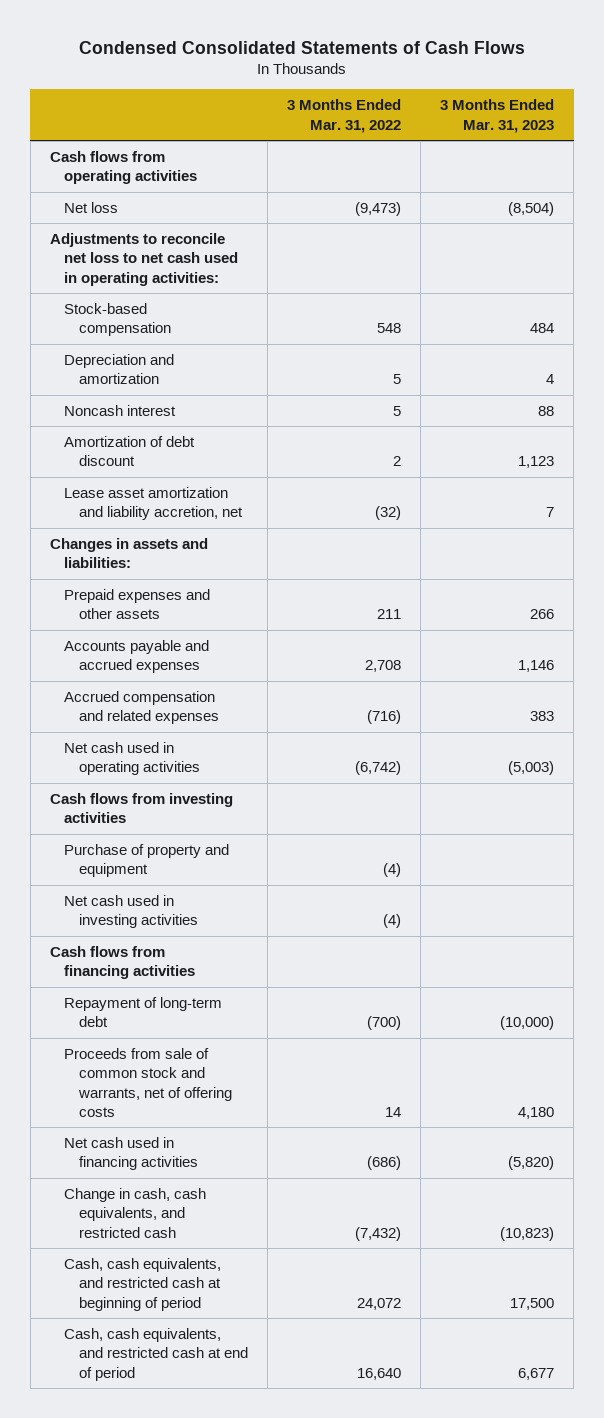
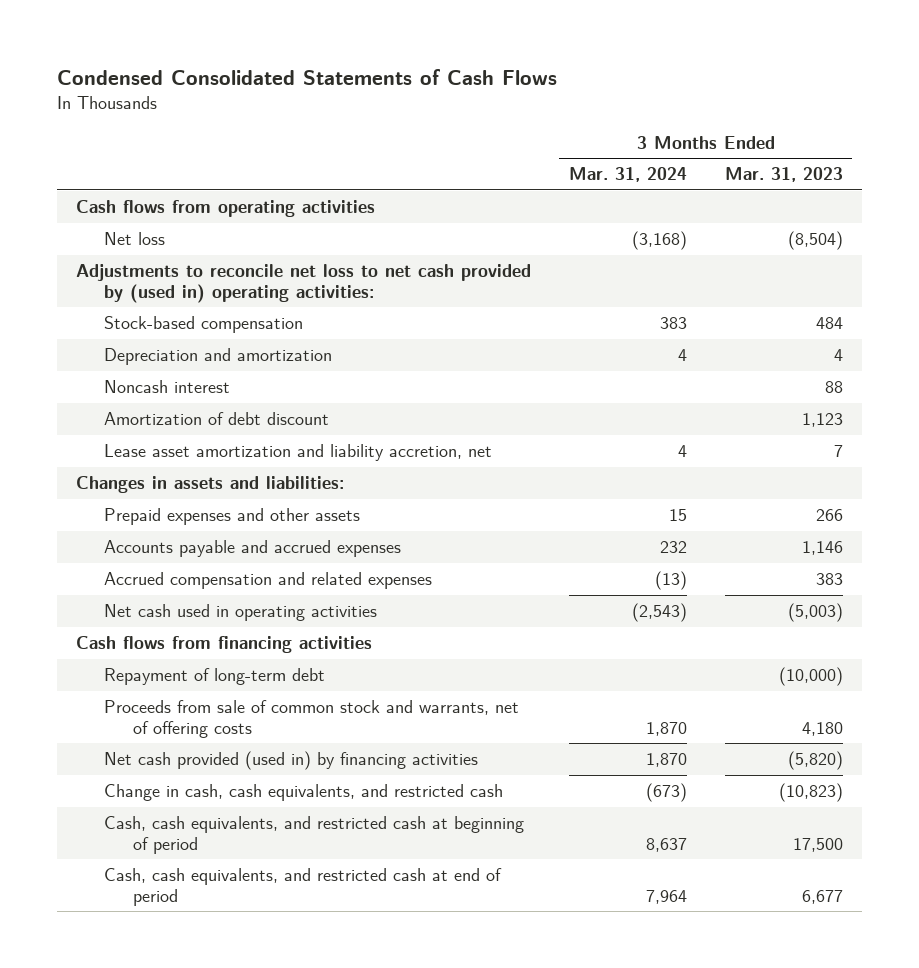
[287,99,402,133] 3 Months Ended Mar. 31, 2022 -> none
none -> [568,167,687,183] Mar. 31, 2024
[49,232,239,286] Adjustments to reconcile net loss to net cash used in operating activities: -> [75,264,531,303] Adjustments to reconcile net loss to net cash provided by (used in) operating activities:
[49,792,233,824] Cash flows from investing activities -> none
[64,843,230,878] Purchase of property and equipment -> none
[64,894,198,929] Net cash used in investing activities -> none
[64,1136,198,1171] Net cash used in financing activities -> [104,751,479,771] Net cash provided (used in) by financing activities

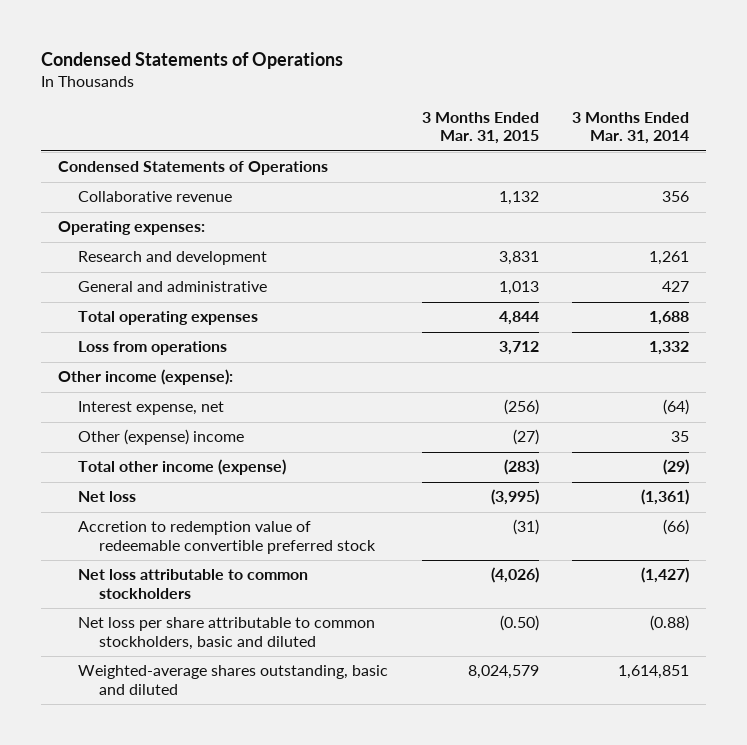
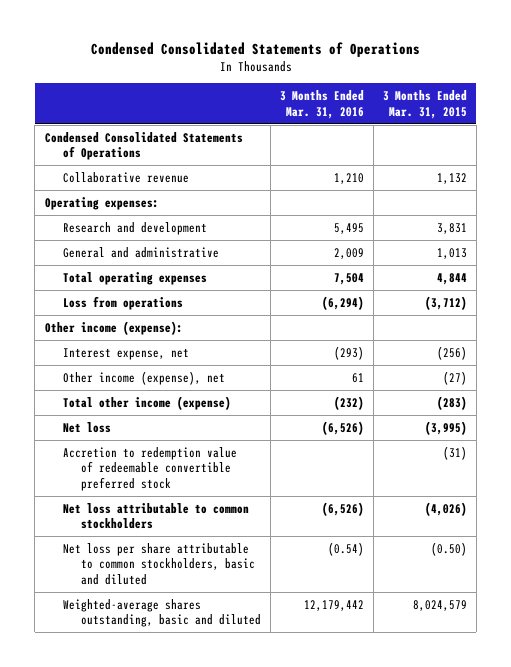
[41,51,344,69] Condensed Statements of Operations -> [90,42,420,58] Condensed Consolidated Statements of Operations
[572,111,690,145] 3 Months Ended Mar. 31, 2014 -> none
none -> [279,90,364,119] 3 Months Ended Mar. 31, 2016
[57,161,328,176] Condensed Statements of Operations -> [44,131,243,161] Condensed Consolidated Statements of Operations
[498,341,539,356] 3,712 -> [424,295,467,310] (3,712)
[78,429,245,446] Other (expense) income -> [62,370,225,385] Other income (expense), net

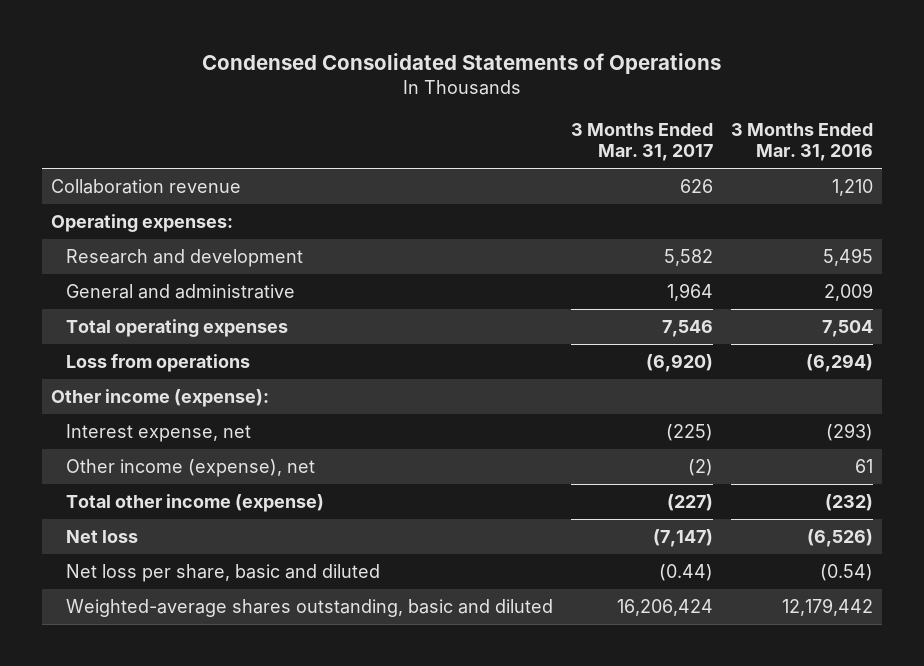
[382,90,467,119] 3 Months Ended Mar. 31, 2015 -> none
none -> [570,122,713,162] 3 Months Ended Mar. 31, 2017
[44,131,243,161] Condensed Consolidated Statements of Operations -> none
[62,171,189,183] Collaborative revenue -> [51,178,242,194] Collaboration revenue
[62,446,237,492] Accretion to redemption value of redeemable convertible preferred stock -> none
[62,502,249,530] Net loss attributable to common stockholders -> none
[62,542,255,586] Net loss per share attributable to common stockholders, basic and diluted -> [65,563,380,582] Net loss per share, basic and diluted

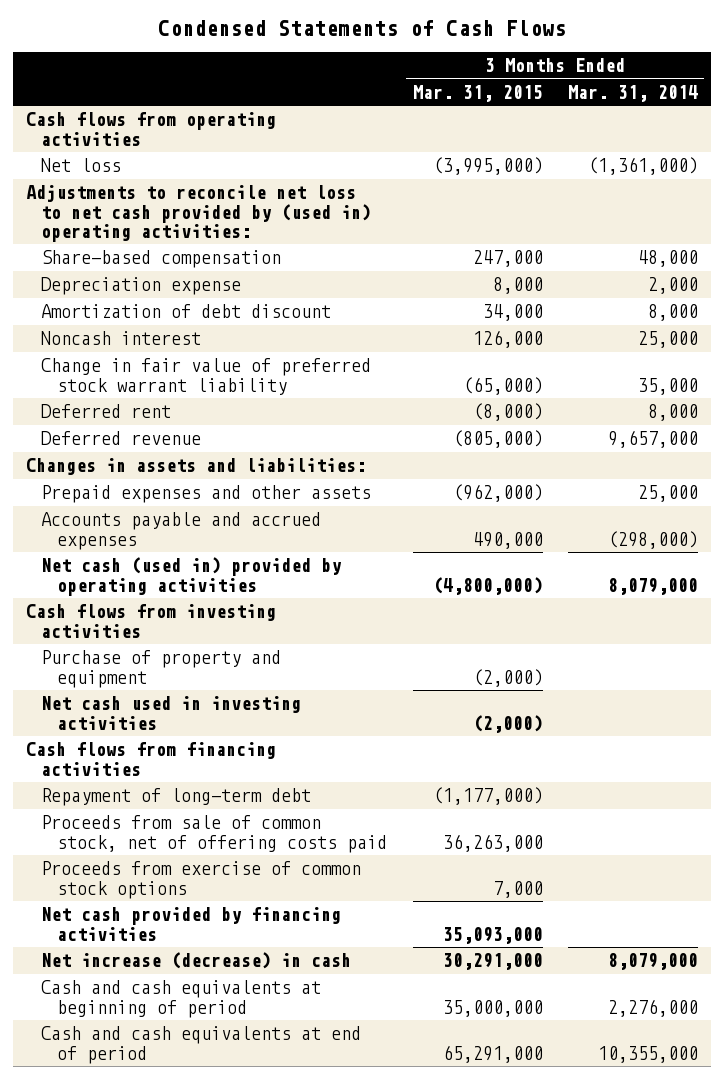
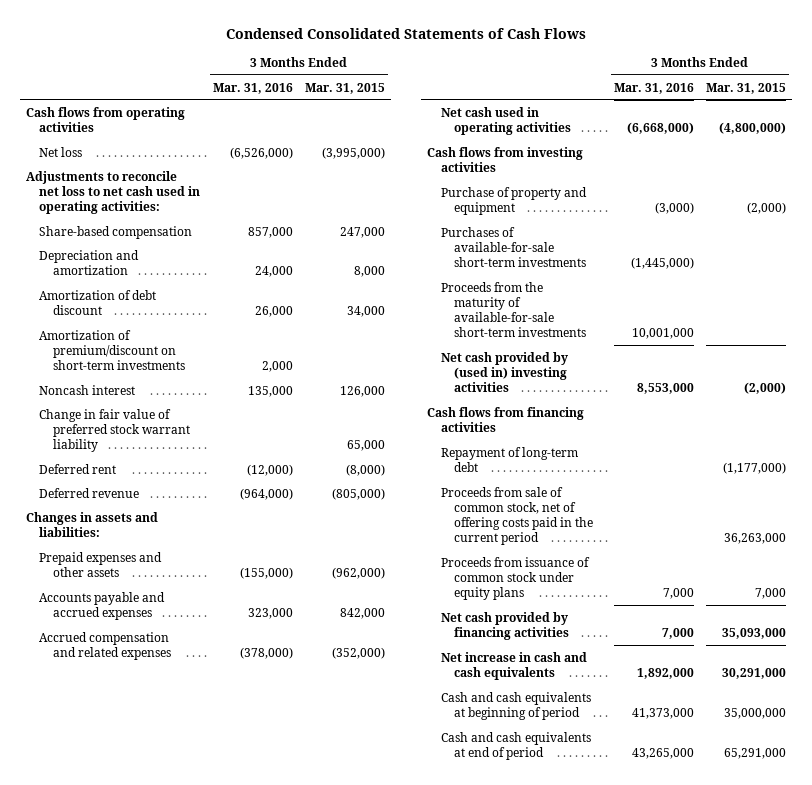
[157,20,566,37] Condensed Statements of Cash Flows -> [226,27,587,39] Condensed Consolidated Statements of Cash Flows
[567,84,698,102] Mar. 31, 2014 -> none
none -> [212,82,293,94] Mar. 31, 2016
[25,185,372,242] Adjustments to reconcile net loss to net cash provided by (used in) operating activities: -> [25,170,201,214] Adjustments to reconcile net loss to net cash used in operating activities:
[41,277,242,296] Depreciation expense -> [39,249,140,275] Depreciation and amortization
none -> [39,329,185,370] Amortization of premium/discount on short-term investments
[462,376,543,395] (65,000) -> [346,439,385,451] 65,000
[472,531,543,549] 490,000 -> [339,607,385,619] 842,000
none -> [39,631,171,660] Accrued compensation and related expenses
[41,557,343,596] Net cash (used in) provided by operating activities -> [440,106,572,135] Net cash used in operating activities
none -> [440,226,587,267] Purchases of available-for-sale short-term investments
none -> [440,281,587,338] Proceeds from the maturity of available-for-sale short-term investments
[41,696,302,730] Net cash used in investing activities -> [440,351,568,392] Net cash provided by (used in) investing activities
[41,861,362,899] Proceeds from exercise of common stock options -> none
[41,815,388,853] Proceeds from sale of common stock, net of offering costs paid -> [440,486,594,546] Proceeds from sale of common stock, net of offering costs paid in the current period
none -> [440,556,590,600] Proceeds from issuance of common stock under equity plans
[41,952,352,970] Net increase (decrease) in cash -> [440,651,587,680] Net increase in cash and cash equivalents

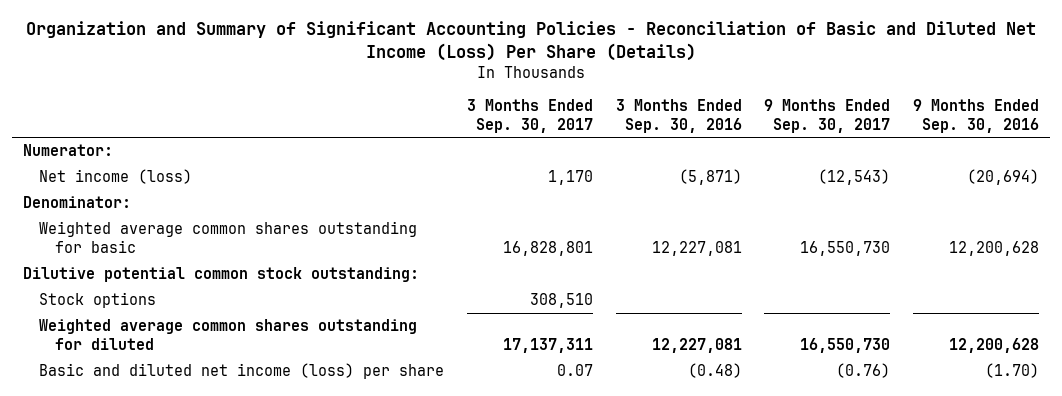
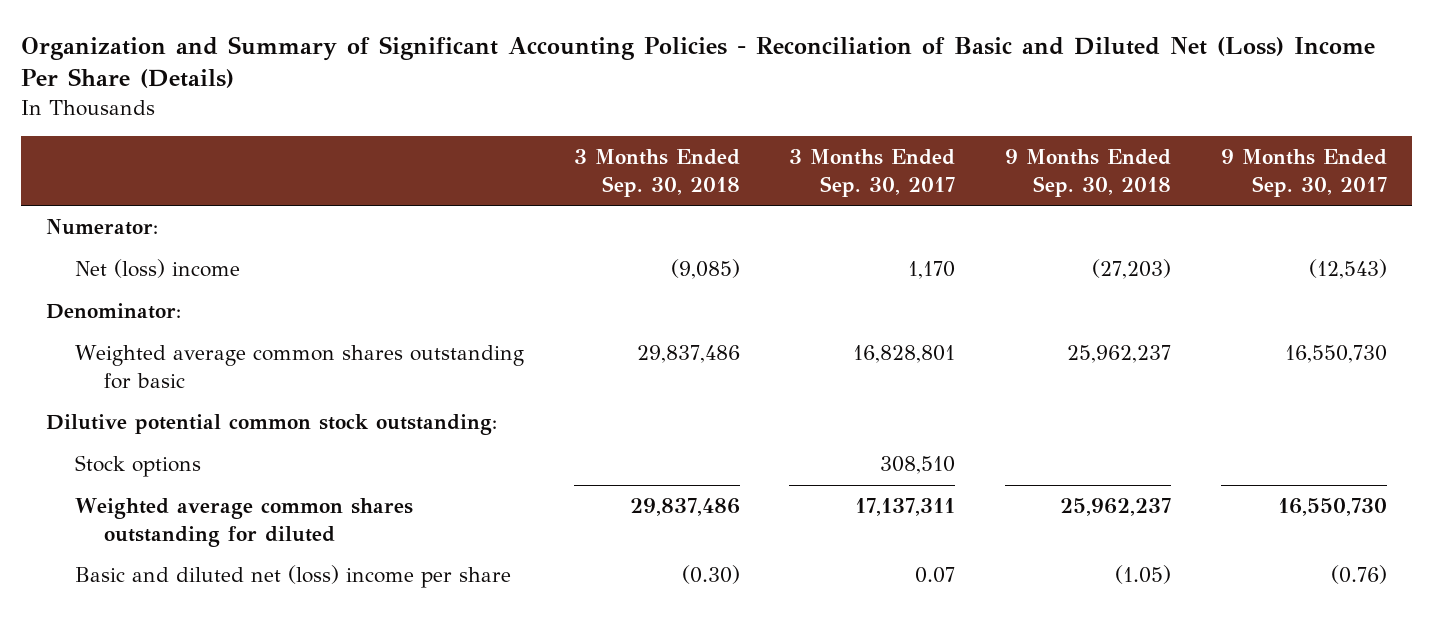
[25,20,1036,61] Organization and Summary of Significant Accounting Policies - Reconciliation of Basic and Diluted Net Income (Loss) Per Share (Details) -> [21,35,1376,89] Organization and Summary of Significant Accounting Policies - Reconciliation of Basic and Diluted Net (Loss) Income Per Share (Details)
[615,98,742,133] 3 Months Ended Sep. 30, 2016 -> none
[912,98,1039,133] 9 Months Ended Sep. 30, 2016 -> none
none -> [573,149,740,197] 3 Months Ended Sep. 30, 2018
none -> [1005,149,1172,197] 9 Months Ended Sep. 30, 2018
[39,169,193,185] Net income (loss) -> [74,259,240,279] Net (loss) income
[39,363,445,380] Basic and diluted net income (loss) per share -> [74,565,511,589] Basic and diluted net (loss) income per share

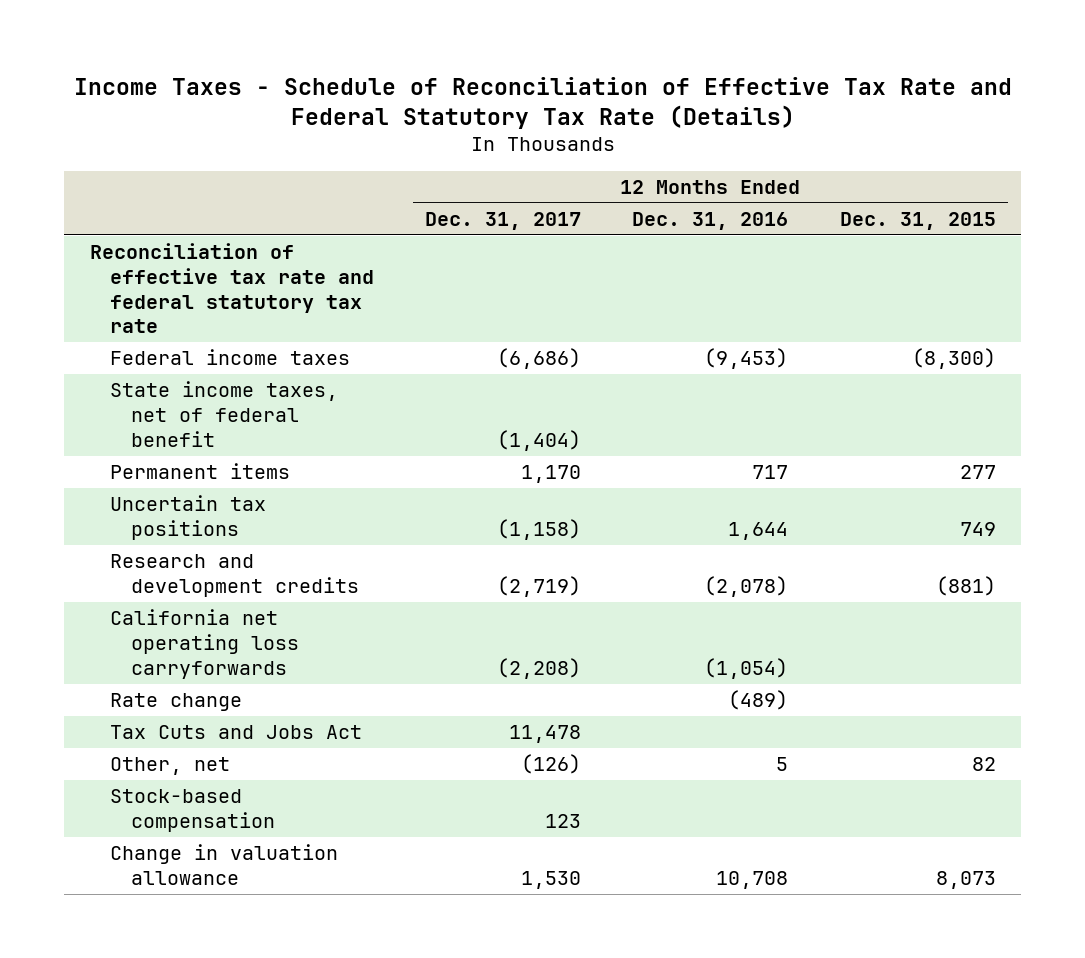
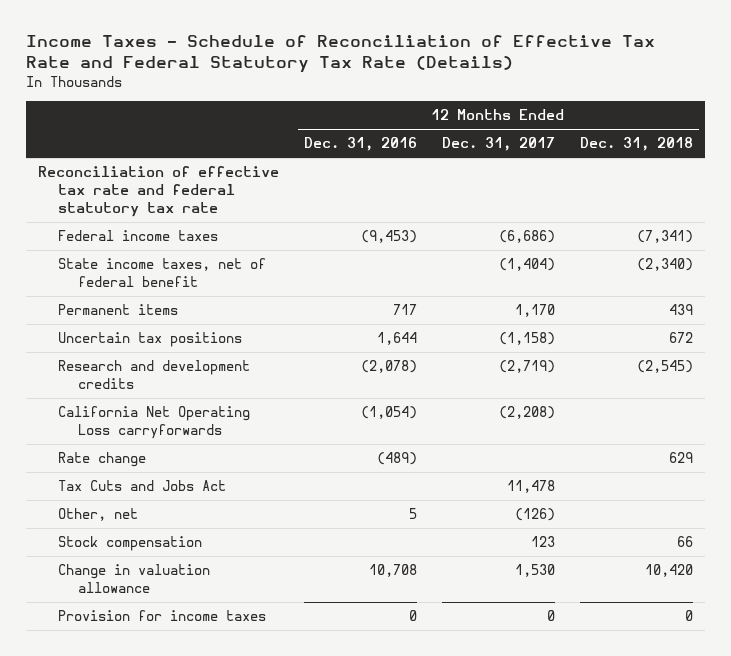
[839,212,996,231] Dec. 31, 2015 -> none
none -> [579,137,693,152] Dec. 31, 2018
[110,609,299,679] California net operating loss carryforwards -> [58,406,251,440] California Net Operating Loss carryforwards
[110,789,275,832] Stock-based compensation -> [58,536,203,552] Stock compensation
none -> [58,610,267,622] Provision for income taxes

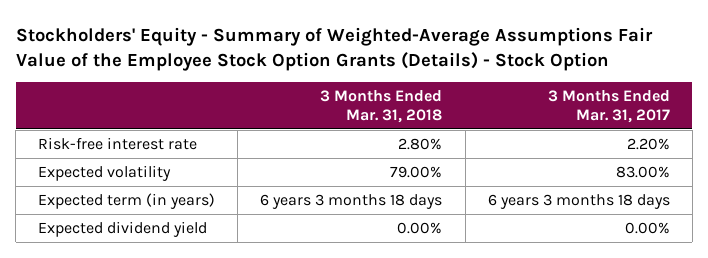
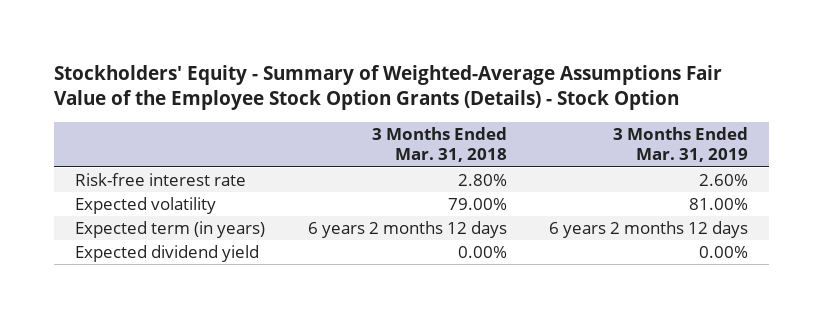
[547,89,670,123] 3 Months Ended Mar. 31, 2017 -> none
none -> [613,127,749,163] 3 Months Ended Mar. 31, 2019
[260,194,443,210] 6 years 3 months 18 days -> [307,221,507,239] 6 years 2 months 12 days

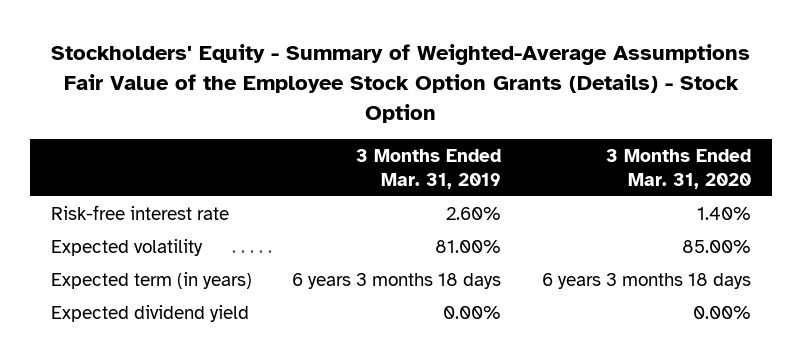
[371,127,507,163] 3 Months Ended Mar. 31, 2018 -> none
none -> [606,148,752,189] 3 Months Ended Mar. 31, 2020
[549,221,749,239] 6 years 2 months 12 days -> [292,273,502,290] 6 years 3 months 18 days

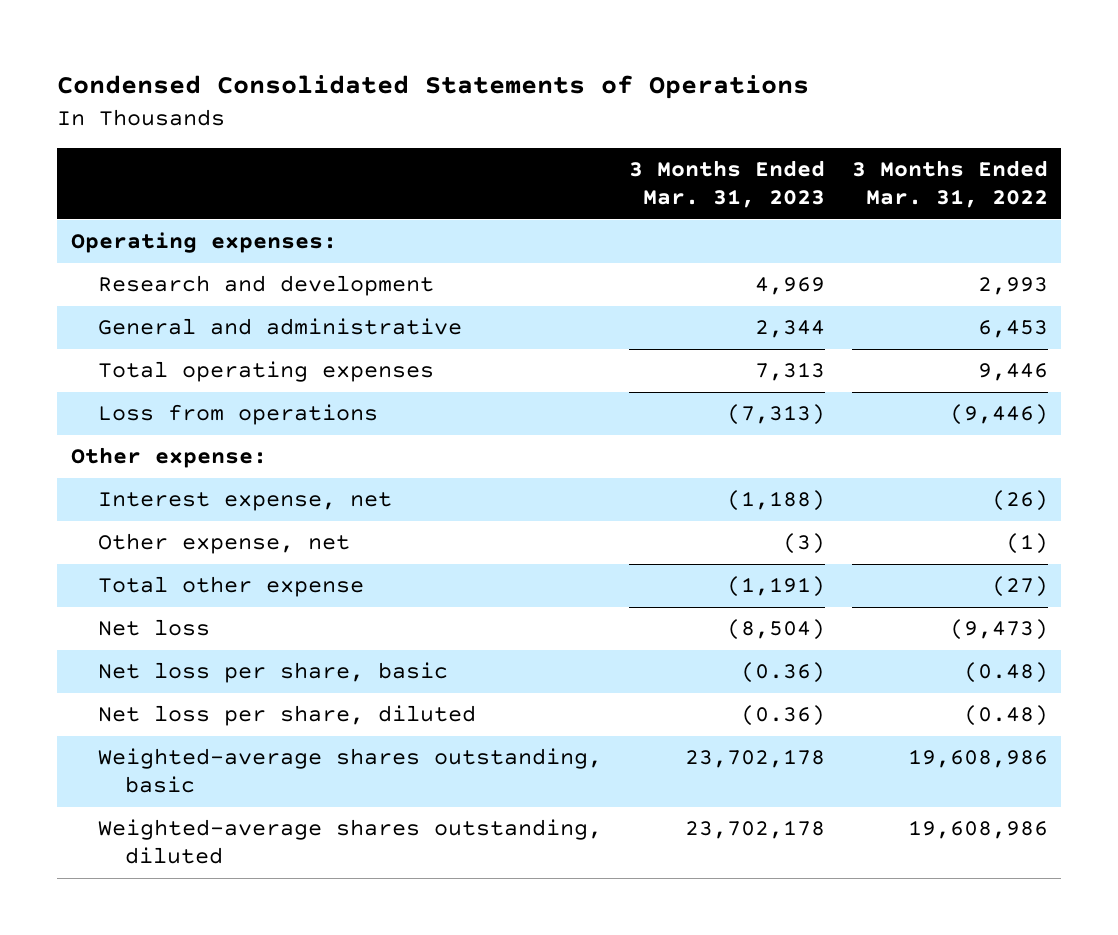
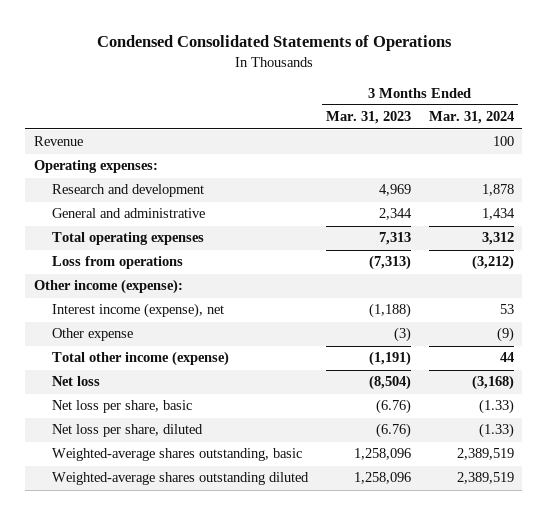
[851,160,1048,209] 3 Months Ended Mar. 31, 2022 -> none
none -> [428,111,514,125] Mar. 31, 2024
none -> [33,136,83,147] Revenue
[70,447,267,469] Other expense: -> [33,279,183,295] Other income (expense):
[97,492,392,512] Interest expense, net -> [52,303,225,319] Interest income (expense), net
[97,533,350,555] Other expense, net -> [52,328,134,342] Other expense
[97,576,364,598] Total other expense -> [52,351,230,367] Total other income (expense)
[740,662,825,684] (0.36) -> [375,399,411,415] (6.76)
[740,705,825,727] (0.36) -> [375,423,411,439] (6.76)
[684,749,825,769] 23,702,178 -> [353,448,411,461] 1,258,096
[97,819,602,865] Weighted-average shares outstanding, diluted -> [52,472,310,486] Weighted-average shares outstanding diluted
[684,820,825,840] 23,702,178 -> [353,472,411,485] 1,258,096

